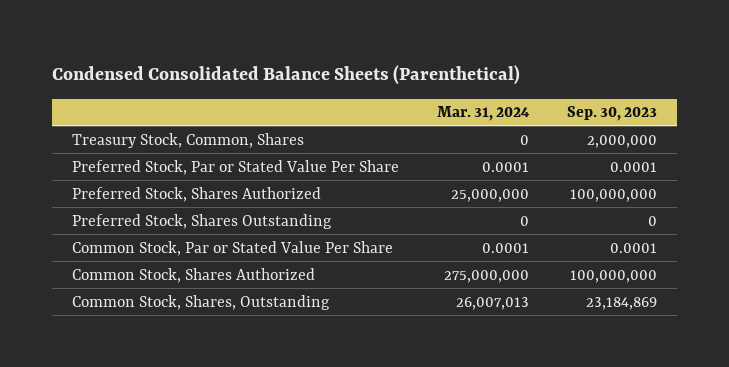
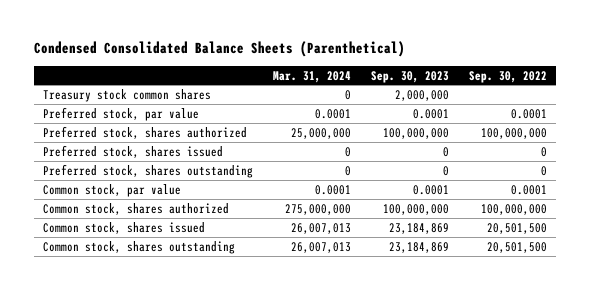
none -> [468,70,547,83] Sep. 30, 2022
[71,132,304,148] Treasury Stock, Common, Shares -> [43,88,212,102] Treasury stock common shares
[71,159,399,175] Preferred Stock, Par or Stated Value Per Share -> [43,106,200,121] Preferred stock, par value
[71,186,321,202] Preferred Stock, Shares Authorized -> [43,125,248,139] Preferred stock, shares authorized
none -> [43,144,224,158] Preferred stock, shares issued
[71,213,332,229] Preferred Stock, Shares Outstanding -> [43,163,254,178] Preferred stock, shares outstanding
[71,240,393,256] Common Stock, Par or Stated Value Per Share -> [43,183,182,197] Common stock, par value
[71,267,315,283] Common Stock, Shares Authorized -> [43,202,230,215] Common stock, shares authorized
none -> [43,221,206,234] Common stock, shares issued
[71,294,330,310] Common Stock, Shares, Outstanding -> [43,240,236,254] Common stock, shares outstanding

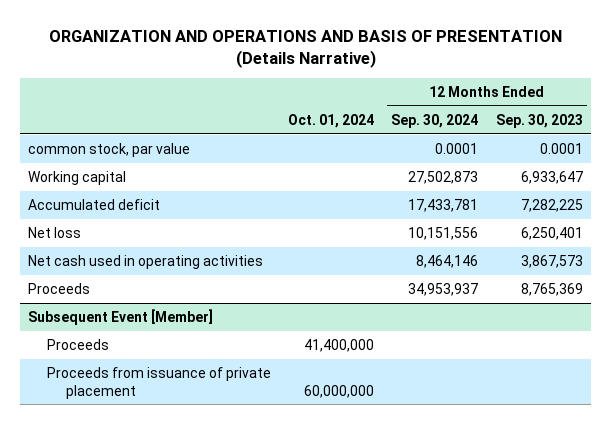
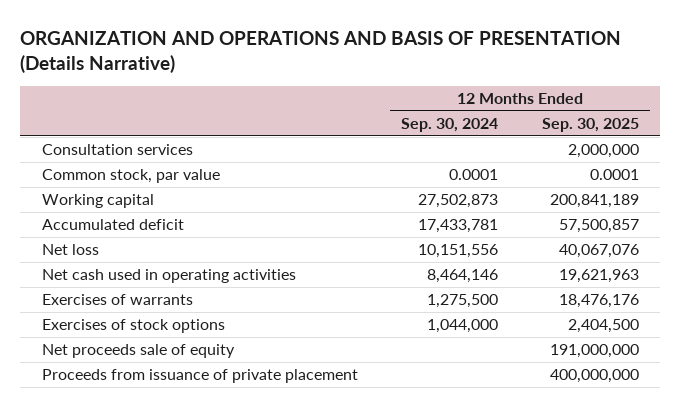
[288,113,375,128] Oct. 01, 2024 -> none
[495,113,583,128] Sep. 30, 2023 -> none
none -> [541,117,639,132] Sep. 30, 2025
none -> [41,144,193,156] Consultation services
[28,142,191,157] common stock, par value -> [41,169,220,184] Common stock, par value
[28,282,91,294] Proceeds -> none
[28,308,214,325] Subsequent Event [Member] -> none
[46,338,109,350] Proceeds -> none
none -> [41,294,193,306] Exercises of warrants
none -> [41,319,225,334] Exercises of stock options
none -> [41,344,235,359] Net proceeds sale of equity

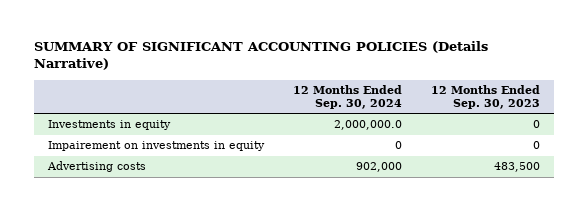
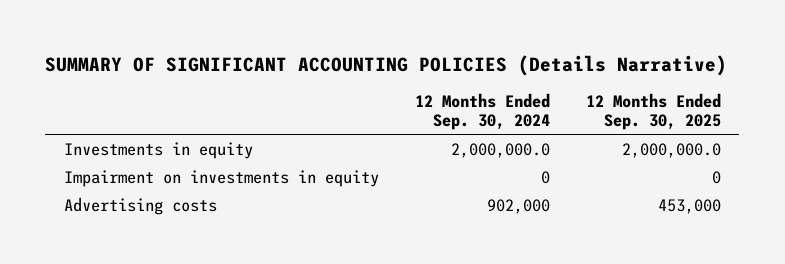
[430,84,540,110] 12 Months Ended Sep. 30, 2023 -> none
none -> [585,93,721,131] 12 Months Ended Sep. 30, 2025
[48,141,266,152] Impairement on investments in equity -> [63,169,379,187] Impairment on investments in equity

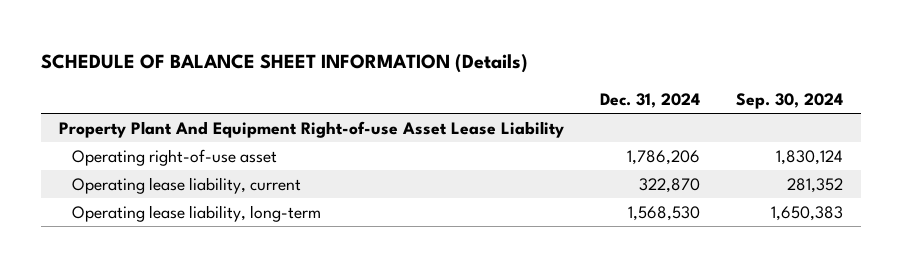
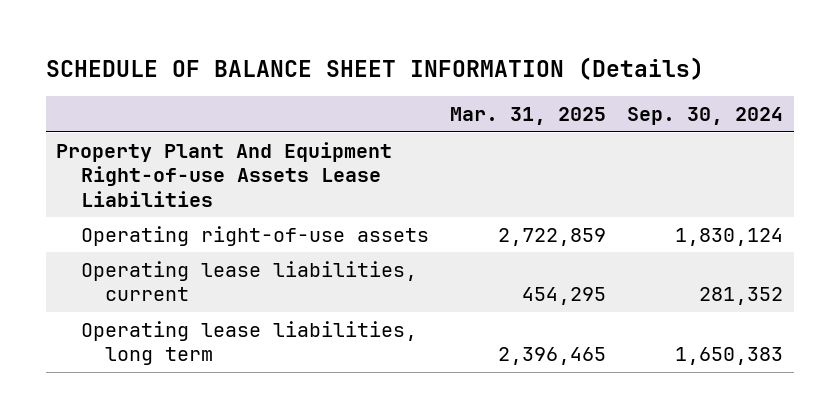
[600,92,701,108] Dec. 31, 2024 -> none
none -> [450,107,607,126] Mar. 31, 2025
[58,120,564,138] Property Plant And Equipment Right-of-use Asset Lease Liability -> [56,141,393,207] Property Plant And Equipment Right-of-use Assets Lease Liabilities
[71,148,277,166] Operating right-of-use asset -> [80,225,429,246] Operating right-of-use assets
[71,176,301,194] Operating lease liability, current -> [80,260,417,302] Operating lease liabilities, current
[71,204,321,222] Operating lease liability, long-term -> [80,320,417,366] Operating lease liabilities, long term

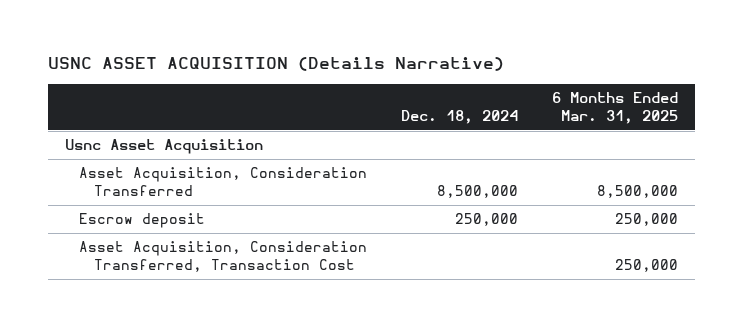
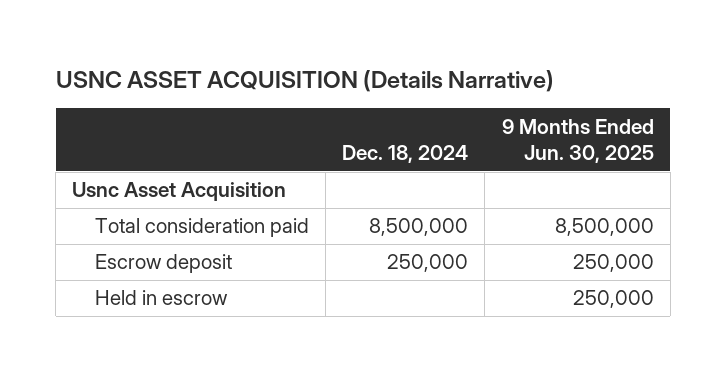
[552,92,679,124] 6 Months Ended Mar. 31, 2025 -> none
none -> [501,118,654,164] 9 Months Ended Jun. 30, 2025
[79,167,368,197] Asset Acquisition, Consideration Transferred -> [94,218,309,238] Total consideration paid
[79,241,368,273] Asset Acquisition, Consideration Transferred, Transaction Cost -> [94,290,228,306] Held in escrow

